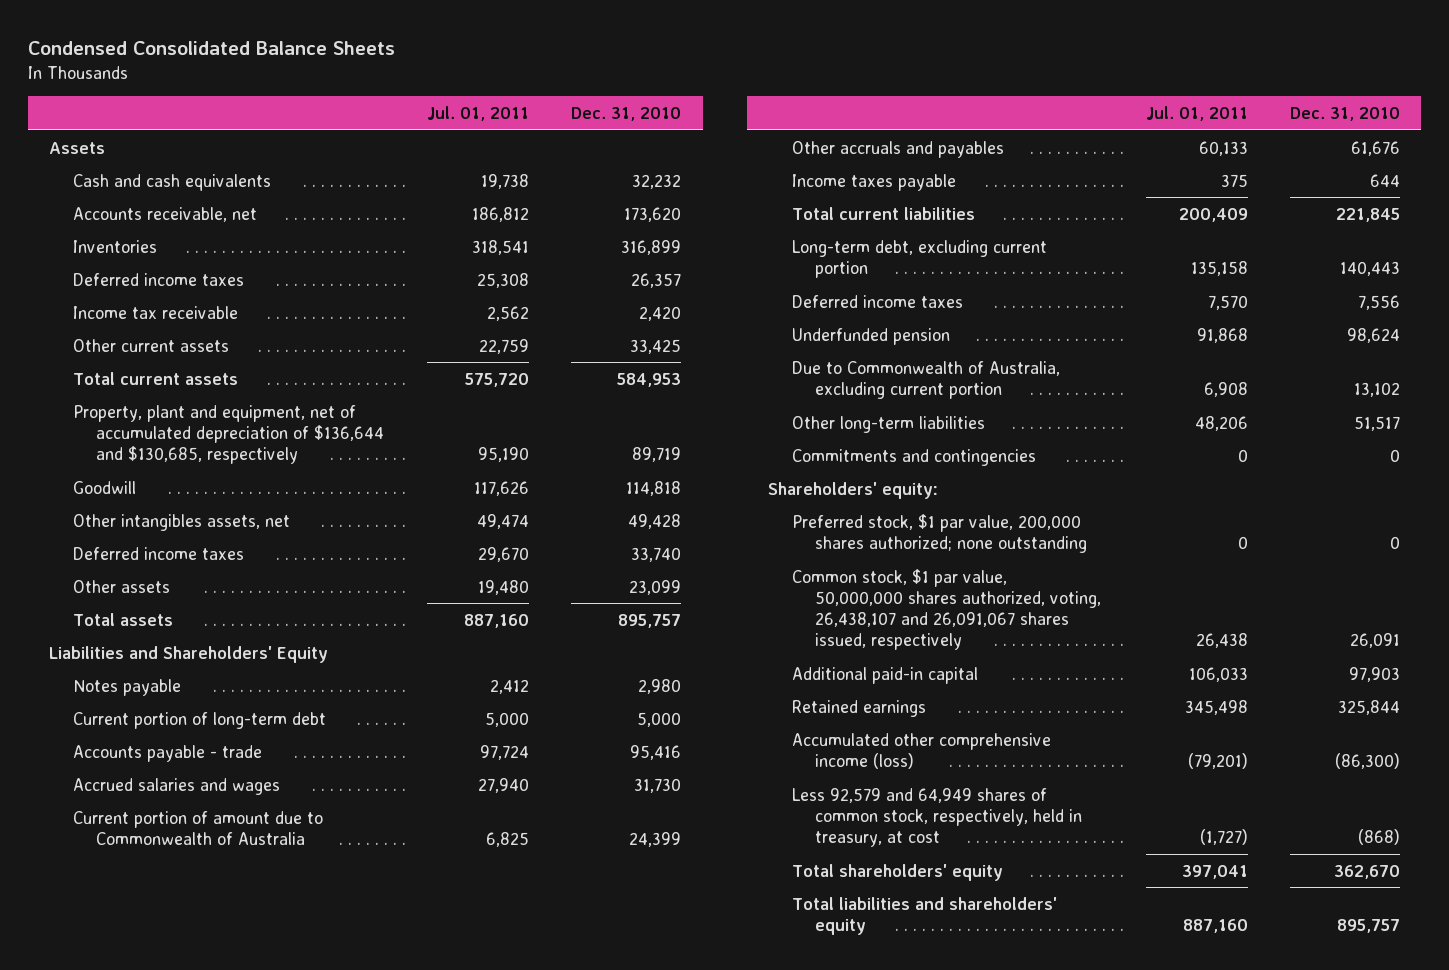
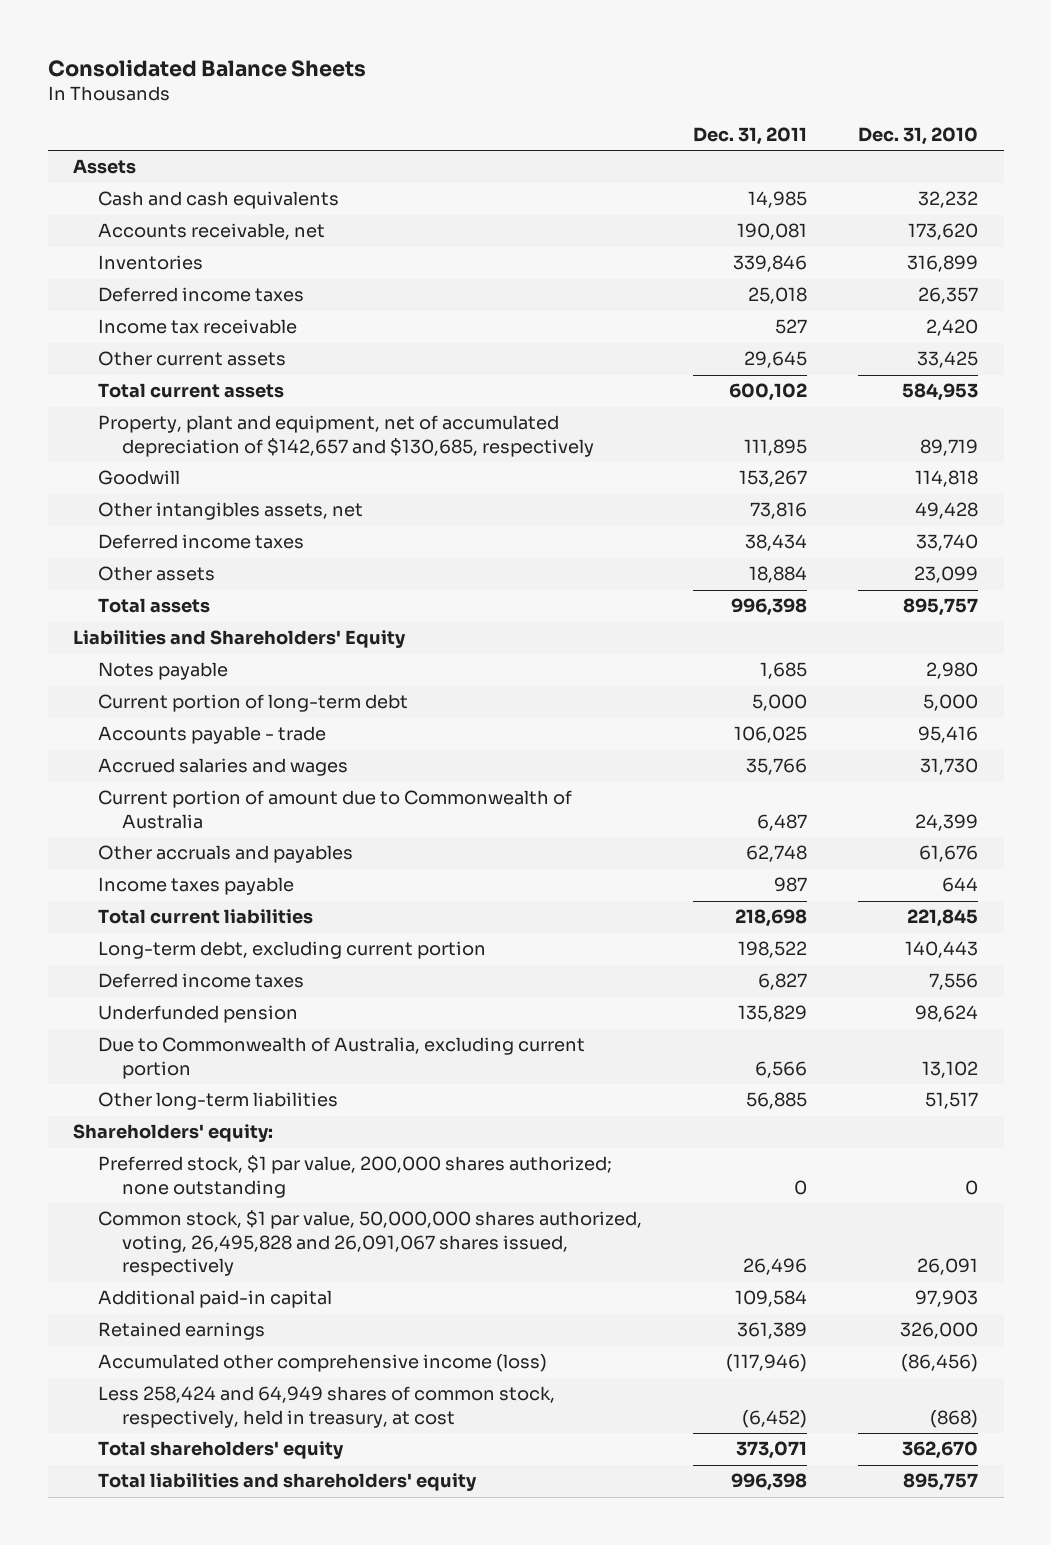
[27,41,395,56] Condensed Consolidated Balance Sheets -> [47,58,366,77] Consolidated Balance Sheets
[426,106,529,122] Jul. 01, 2011 -> none
none -> [692,126,807,145] Dec. 31, 2011
[72,404,385,464] Property, plant and equipment, net of accumulated depreciation of $136,644 and $130,685, respectively -> [97,415,595,457] Property, plant and equipment, net of accumulated depreciation of $142,657 and $130,685, respectively
[791,448,1036,466] Commitments and contingencies -> none
[791,568,1102,651] Common stock, $1 par value, 50,000,000 shares authorized, voting, 26,438,107 and 26,091,067 shares issued, respectively -> [97,1210,642,1277] Common stock, $1 par value, 50,000,000 shares authorized, voting, 26,495,828 and 26,091,067 shares issued, respectively
[1338,699,1401,715] 325,844 -> [900,1322,979,1340] 326,000
[1335,752,1401,769] (86,300) -> [901,1354,979,1373] (86,456)
[791,787,1083,847] Less 92,579 and 64,949 shares of common stock, respectively, held in treasury, at cost -> [97,1386,555,1428] Less 258,424 and 64,949 shares of common stock, respectively, held in treasury, at cost

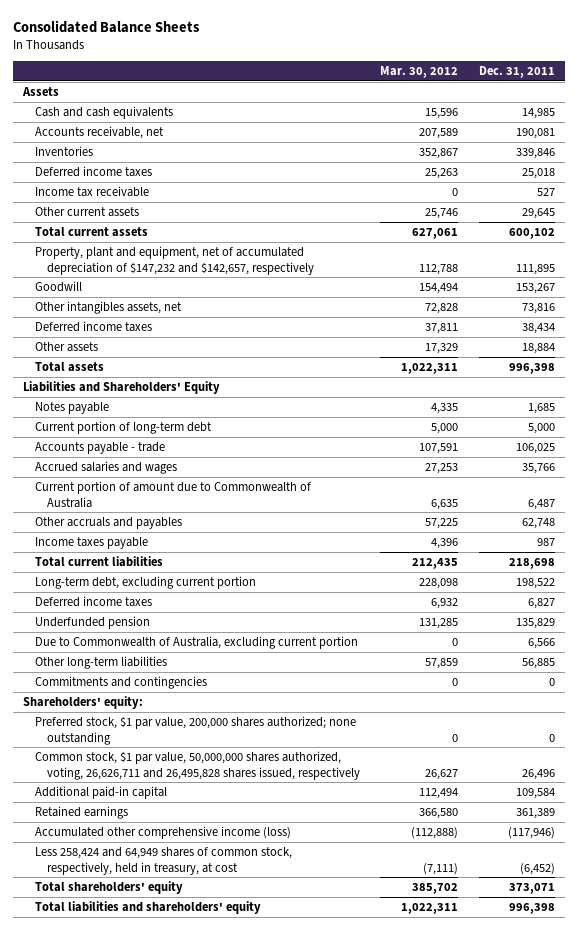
[858,126,979,145] Dec. 31, 2010 -> none
none -> [380,66,459,79] Mar. 30, 2012
[97,415,595,457] Property, plant and equipment, net of accumulated depreciation of $142,657 and $130,685, respectively -> [34,245,314,275] Property, plant and equipment, net of accumulated depreciation of $147,232 and $142,657, respectively
none -> [34,675,207,689] Commitments and contingencies
[97,1210,642,1277] Common stock, $1 par value, 50,000,000 shares authorized, voting, 26,495,828 and 26,091,067 shares issued, respectively -> [34,750,360,780] Common stock, $1 par value, 50,000,000 shares authorized, voting, 26,626,711 and 26,495,828 shares issued, respectively

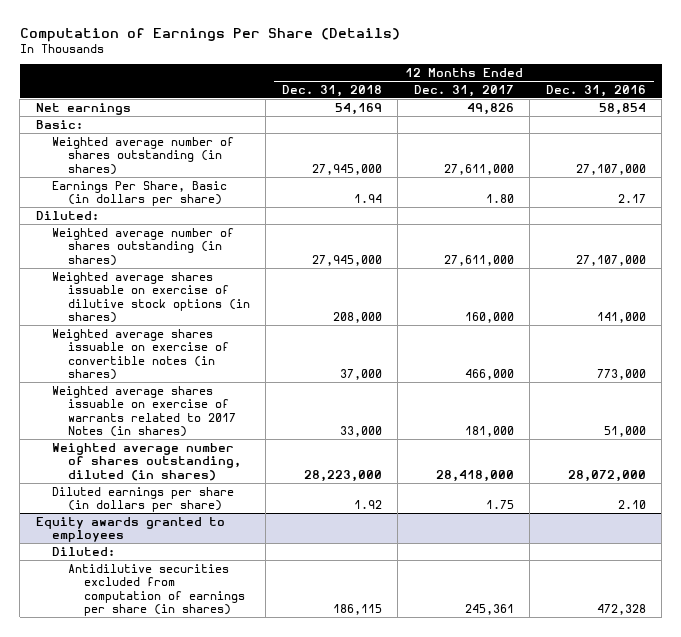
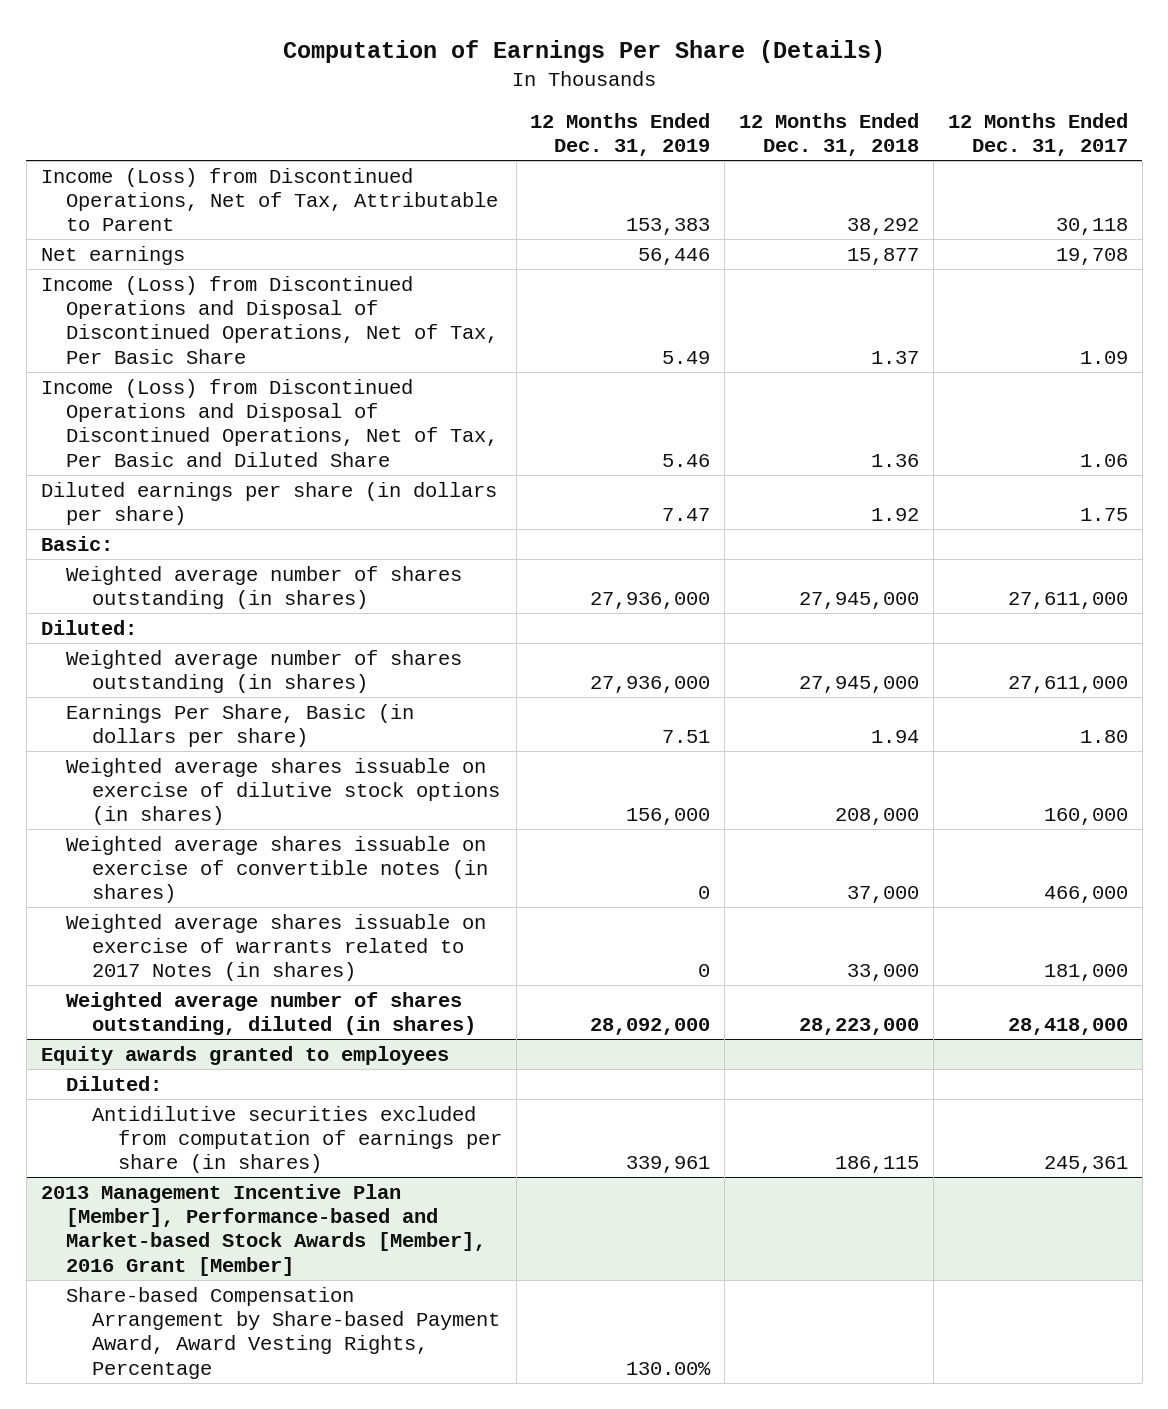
[545,84,646,97] Dec. 31, 2016 -> none
none -> [530,112,711,157] 12 Months Ended Dec. 31, 2019
none -> [40,167,499,232] Income (Loss) from Discontinued Operations, Net of Tax, Attributable to Parent
[334,102,382,115] 54,169 -> [847,247,920,265] 15,877
[466,102,514,115] 49,826 -> [1055,247,1128,265] 19,708
none -> [40,275,499,364] Income (Loss) from Discontinued Operations and Disposal of Discontinued Operations, Net of Tax, Per Basic Share
none -> [40,378,499,467] Income (Loss) from Discontinued Operations and Disposal of Discontinued Operations, Net of Tax, Per Basic and Diluted Share
[51,486,234,513] Diluted earnings per share (in dollars per share) -> [40,481,497,525] Diluted earnings per share (in dollars per share)
[51,180,227,207] Earnings Per Share, Basic (in dollars per share) -> [66,703,415,747] Earnings Per Share, Basic (in dollars per share)
none -> [40,1183,487,1276] 2013 Management Incentive Plan [Member], Performance-based and Market-based Stock Awards [Member], 2016 Grant [Member]
none -> [66,1286,500,1379] Share-based Compensation Arrangement by Share-based Payment Award, Award Vesting Rights, Percentage

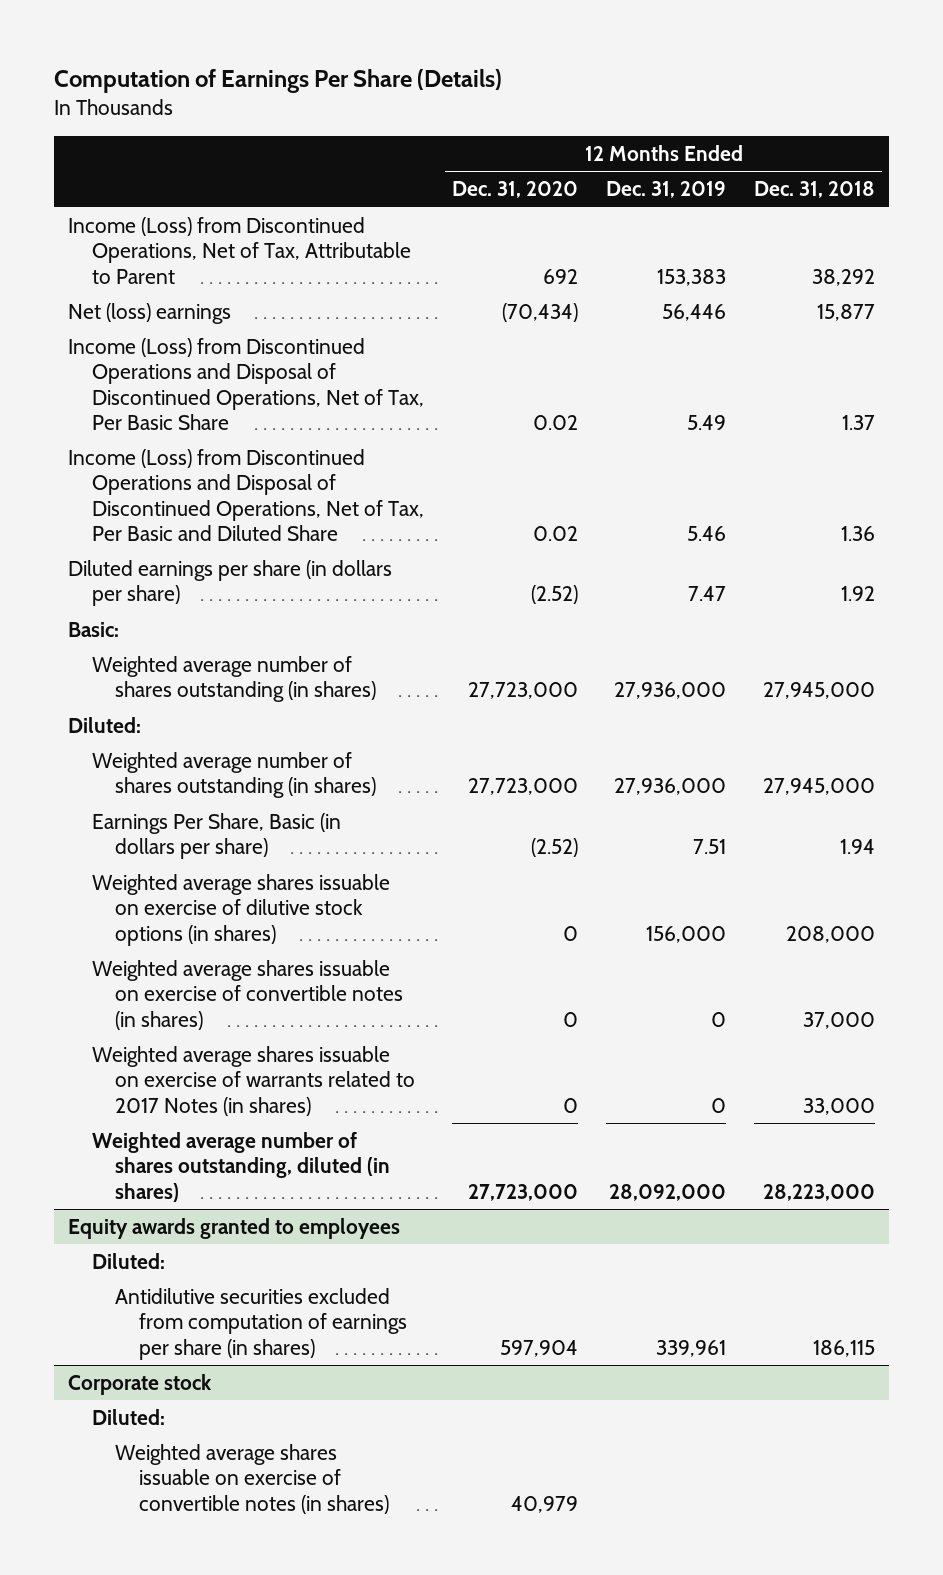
[947,112,1128,157] 12 Months Ended Dec. 31, 2017 -> none
none -> [451,181,578,199] Dec. 31, 2020
[40,245,185,265] Net earnings -> [68,303,232,325] Net (loss) earnings
[40,1183,487,1276] 2013 Management Incentive Plan [Member], Performance-based and Market-based Stock Awards [Member], 2016 Grant [Member] -> none
[66,1286,500,1379] Share-based Compensation Arrangement by Share-based Payment Award, Award Vesting Rights, Percentage -> none
none -> [68,1374,213,1396] Corporate stock
none -> [91,1409,165,1426] Diluted:
none -> [115,1444,389,1514] Weighted average shares issuable on exercise of convertible notes (in shares)

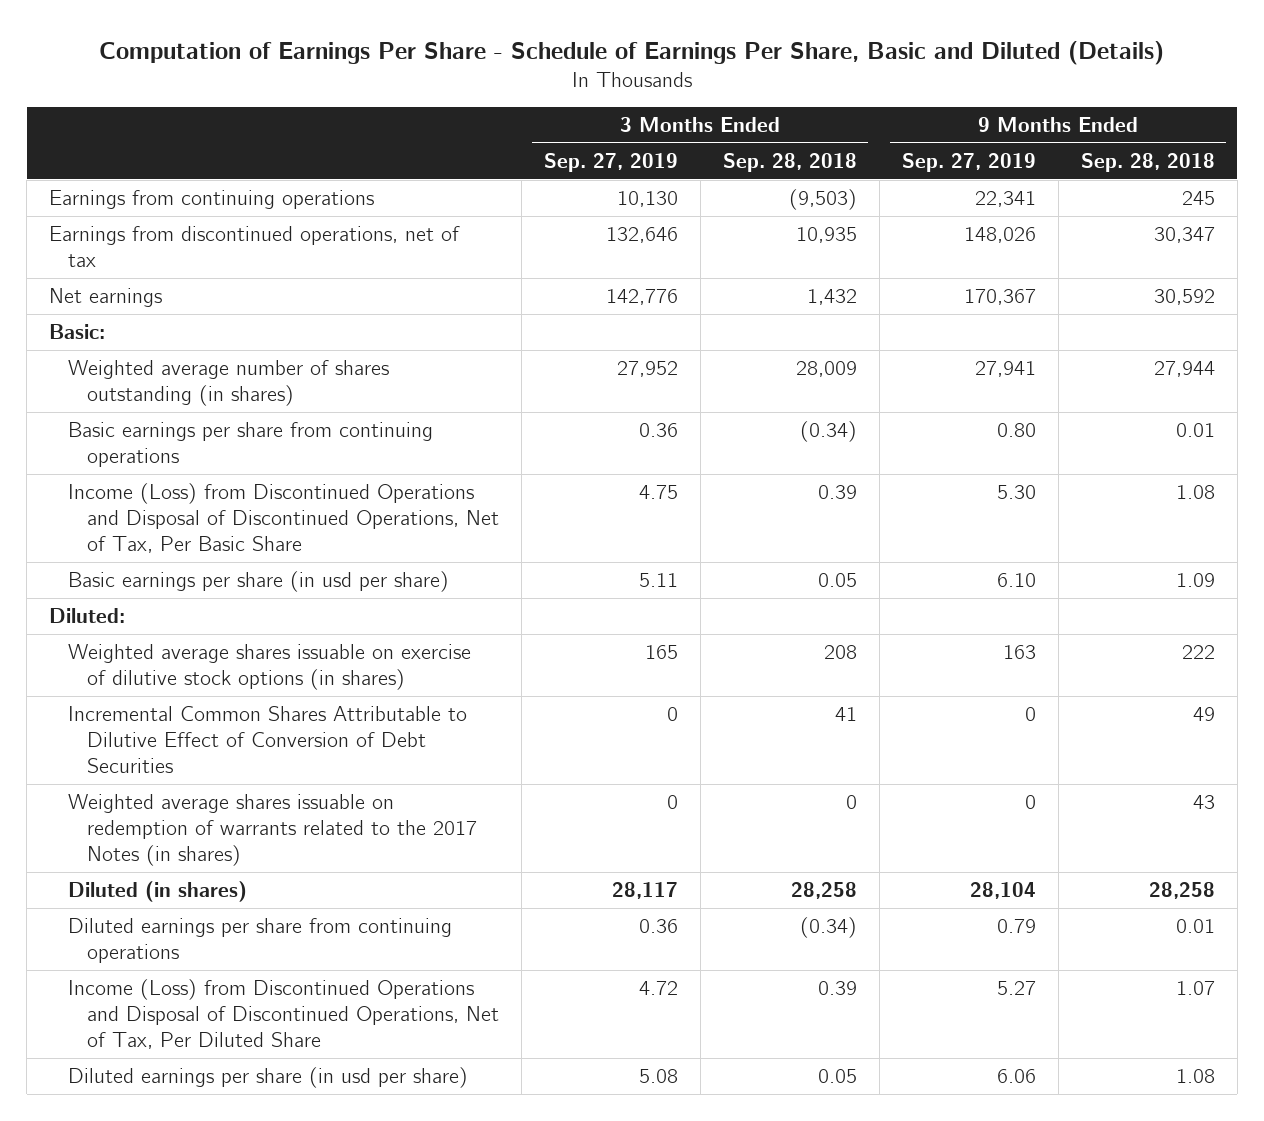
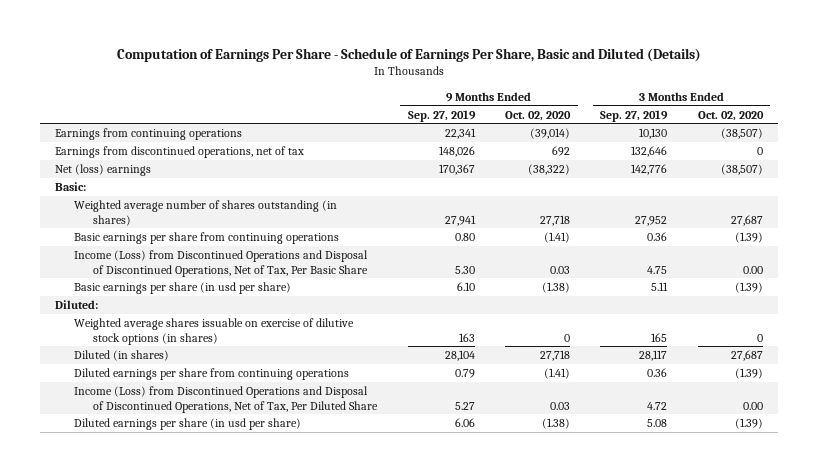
[722,152,857,172] Sep. 28, 2018 -> none
[1080,152,1215,172] Sep. 28, 2018 -> none
none -> [505,110,572,121] Oct. 02, 2020
none -> [697,110,764,121] Oct. 02, 2020
[49,287,163,307] Net earnings -> [54,164,151,177] Net (loss) earnings
[67,705,467,774] Incremental Common Shares Attributable to Dilutive Effect of Conversion of Debt Securities -> none
[67,793,477,867] Weighted average shares issuable on redemption of warrants related to the 2017 Notes (in shares) -> none

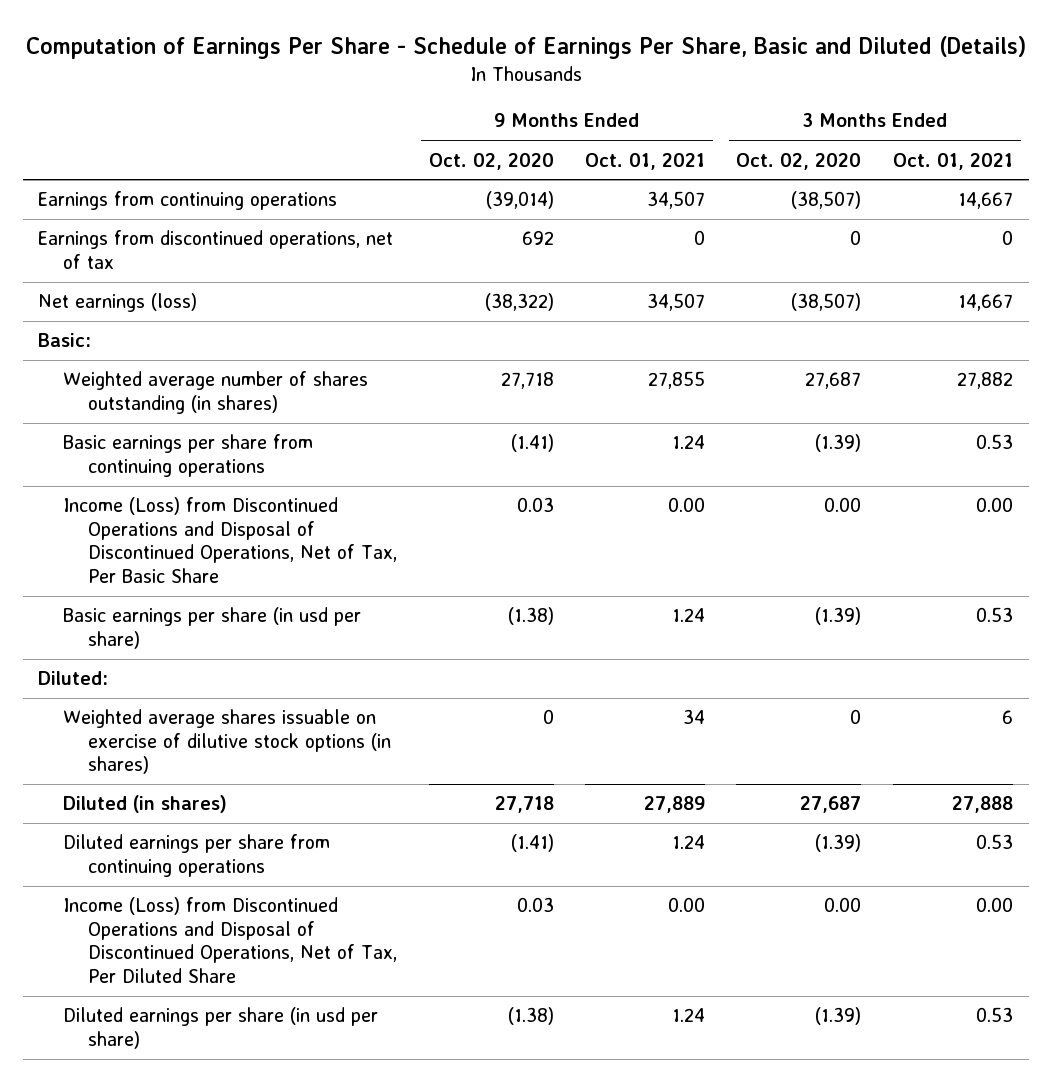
[407,109,476,122] Sep. 27, 2019 -> none
[600,109,669,122] Sep. 27, 2019 -> none
none -> [585,152,706,170] Oct. 01, 2021
none -> [892,152,1013,170] Oct. 01, 2021
[54,164,151,177] Net (loss) earnings -> [38,293,198,313] Net earnings (loss)

